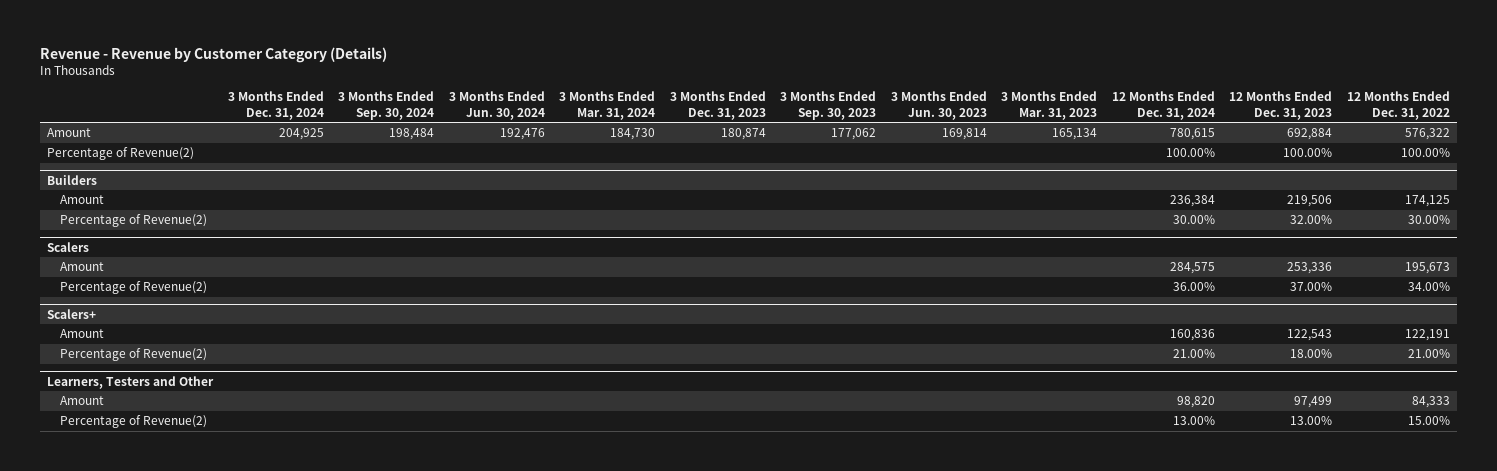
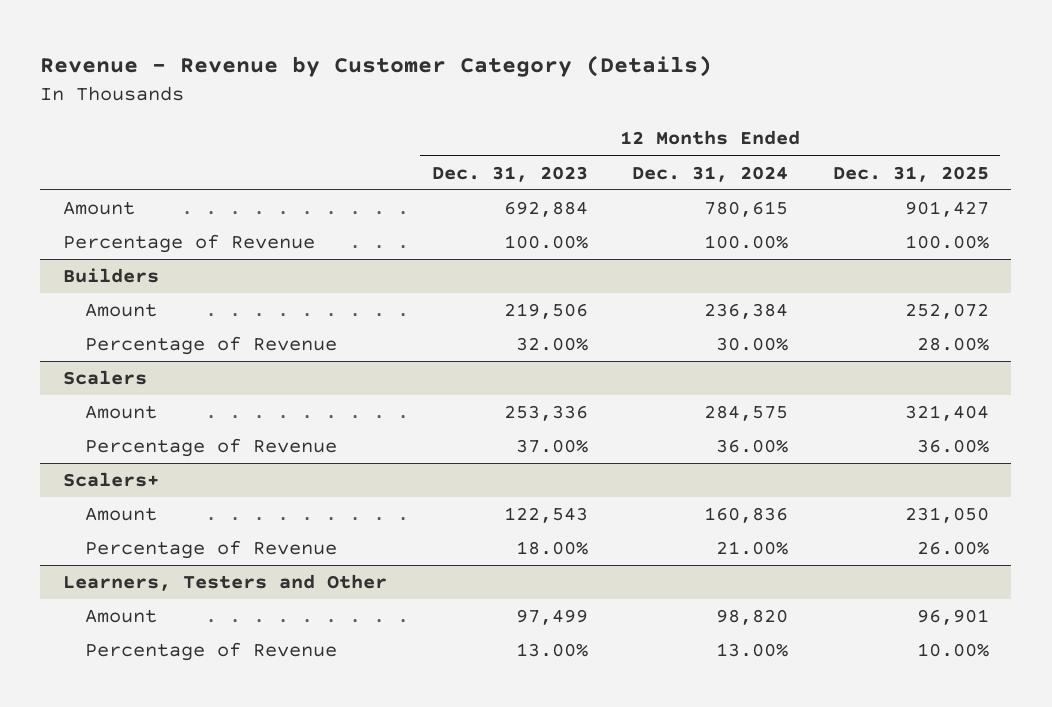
[227,91,324,120] 3 Months Ended Dec. 31, 2024 -> none
[338,91,435,120] 3 Months Ended Sep. 30, 2024 -> none
[448,91,545,120] 3 Months Ended Jun. 30, 2024 -> none
[559,91,656,120] 3 Months Ended Mar. 31, 2024 -> none
[669,91,766,120] 3 Months Ended Dec. 31, 2023 -> none
[780,91,877,120] 3 Months Ended Sep. 30, 2023 -> none
[890,91,987,120] 3 Months Ended Jun. 30, 2023 -> none
[1001,91,1098,120] 3 Months Ended Mar. 31, 2023 -> none
[1346,91,1450,120] 12 Months Ended Dec. 31, 2022 -> none
none -> [833,165,990,182] Dec. 31, 2025
[47,147,195,161] Percentage of Revenue(2) -> [62,234,315,254] Percentage of Revenue
[60,214,208,228] Percentage of Revenue(2) -> [85,336,338,356] Percentage of Revenue
[60,281,208,295] Percentage of Revenue(2) -> [85,438,338,458] Percentage of Revenue
[60,348,208,362] Percentage of Revenue(2) -> [85,540,338,560] Percentage of Revenue
[60,415,208,429] Percentage of Revenue(2) -> [85,642,338,662] Percentage of Revenue

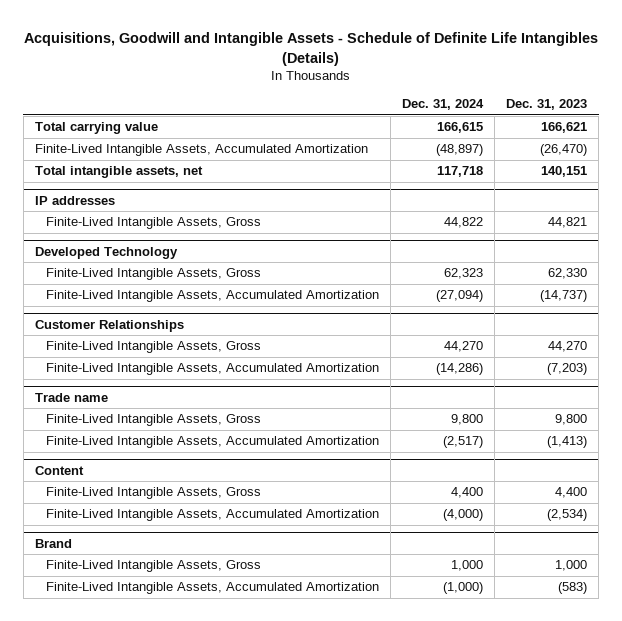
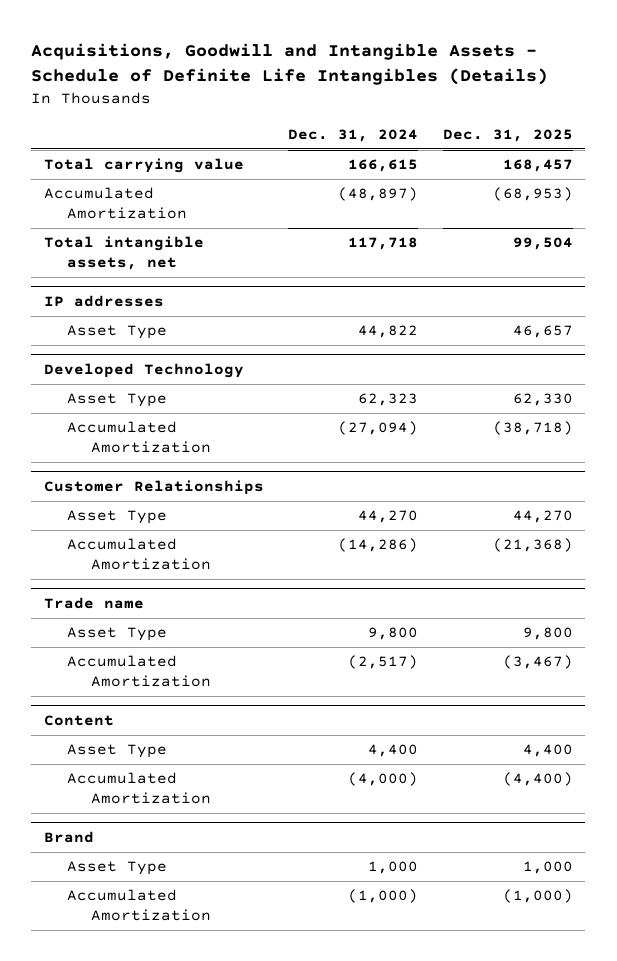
[506,99,588,111] Dec. 31, 2023 -> none
none -> [443,128,574,142] Dec. 31, 2025
[34,144,368,157] Finite-Lived Intangible Assets, Accumulated Amortization -> [43,187,188,220] Accumulated Amortization
[45,217,261,230] Finite-Lived Intangible Assets, Gross -> [67,325,168,340] Asset Type
[45,268,261,281] Finite-Lived Intangible Assets, Gross -> [67,393,168,408] Asset Type
[45,290,379,303] Finite-Lived Intangible Assets, Accumulated Amortization -> [67,421,211,454] Accumulated Amortization
[45,341,261,354] Finite-Lived Intangible Assets, Gross -> [67,510,168,525] Asset Type
[45,363,379,376] Finite-Lived Intangible Assets, Accumulated Amortization -> [67,538,211,571] Accumulated Amortization
[45,414,261,427] Finite-Lived Intangible Assets, Gross -> [67,627,168,642] Asset Type
[45,436,379,449] Finite-Lived Intangible Assets, Accumulated Amortization -> [67,655,211,688] Accumulated Amortization
[45,487,261,500] Finite-Lived Intangible Assets, Gross -> [67,744,168,759] Asset Type
[45,509,379,522] Finite-Lived Intangible Assets, Accumulated Amortization -> [67,772,211,805] Accumulated Amortization
[45,560,261,573] Finite-Lived Intangible Assets, Gross -> [67,861,168,876] Asset Type
[45,582,379,595] Finite-Lived Intangible Assets, Accumulated Amortization -> [67,889,211,922] Accumulated Amortization

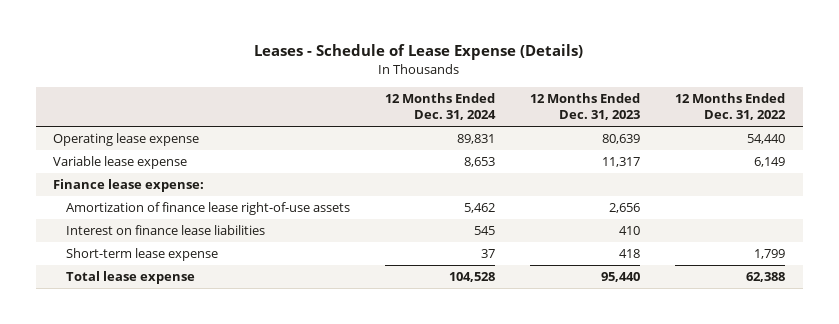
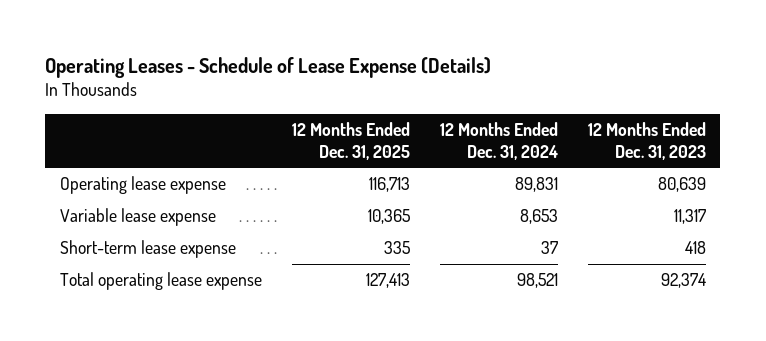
[254,44,584,61] Leases - Schedule of Lease Expense (Details) -> [45,56,492,78] Operating Leases - Schedule of Lease Expense (Details)
[675,92,787,121] 12 Months Ended Dec. 31, 2022 -> none
none -> [292,122,411,160] 12 Months Ended Dec. 31, 2025
[53,178,205,192] Finance lease expense: -> none
[65,201,350,215] Amortization of finance lease right-of-use assets -> none
[65,224,265,235] Interest on finance lease liabilities -> none
[65,270,195,284] Total lease expense -> [60,272,263,291] Total operating lease expense
[448,271,495,282] 104,528 -> [516,273,558,289] 98,521
[601,271,641,282] 95,440 -> [660,273,706,289] 92,374

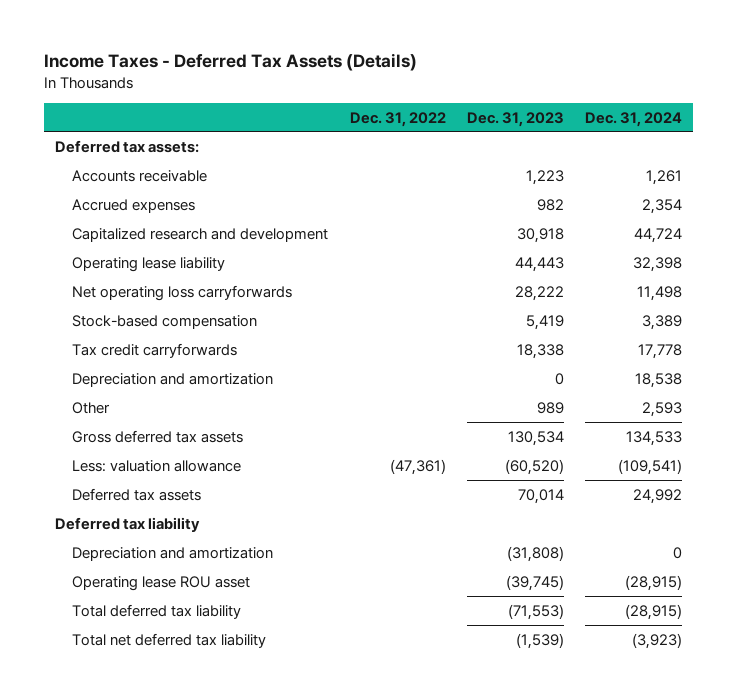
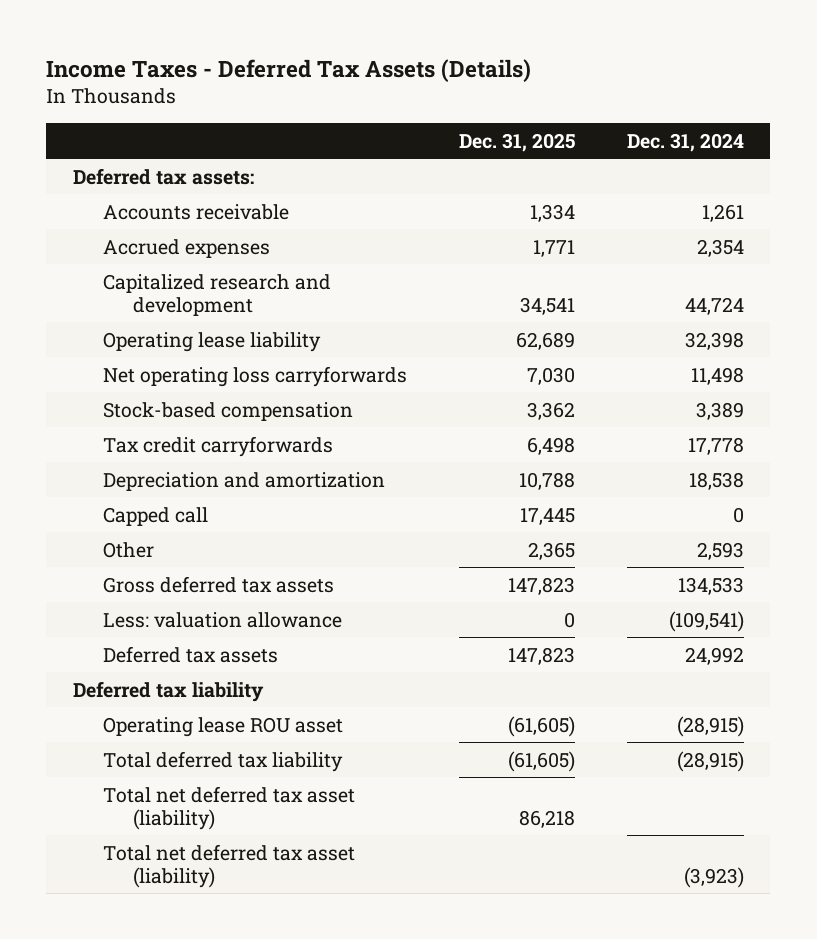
[349,111,446,127] Dec. 31, 2022 -> none
[466,111,564,127] Dec. 31, 2023 -> none
none -> [459,132,576,152] Dec. 31, 2025
none -> [102,506,208,526] Capped call
[72,546,274,561] Depreciation and amortization -> none
none -> [102,785,355,830] Total net deferred tax asset (liability)
[72,632,267,648] Total net deferred tax liability -> [102,843,355,888] Total net deferred tax asset (liability)

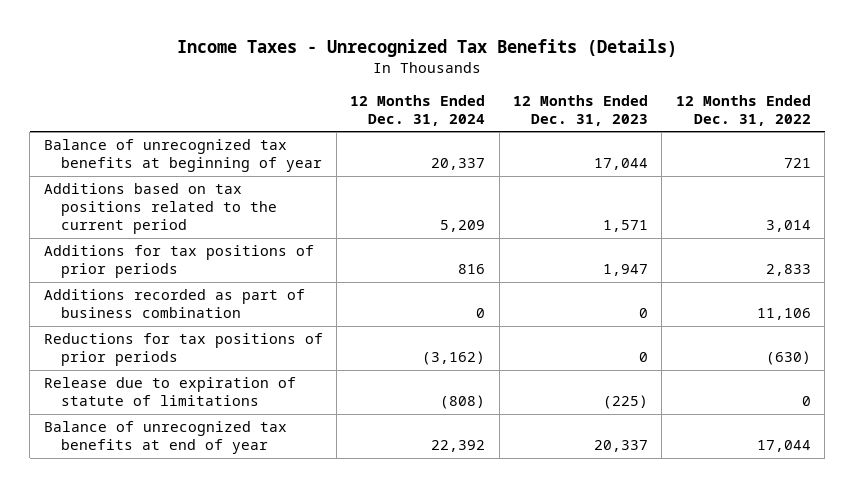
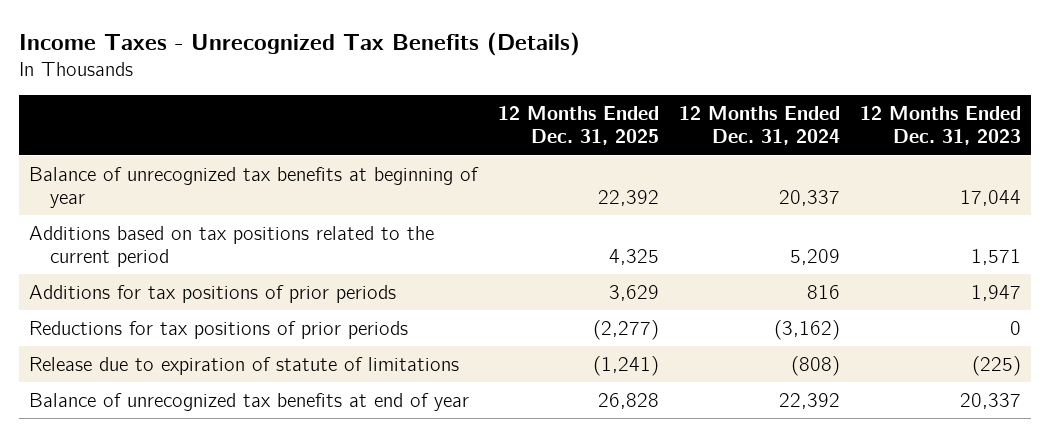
[675,94,811,126] 12 Months Ended Dec. 31, 2022 -> none
none -> [497,106,659,146] 12 Months Ended Dec. 31, 2025
[43,289,305,319] Additions recorded as part of business combination -> none

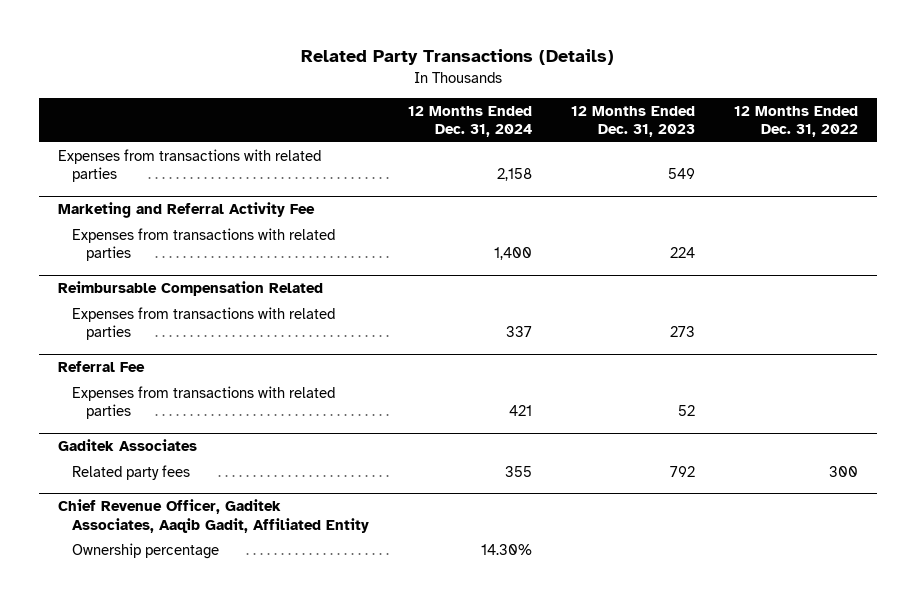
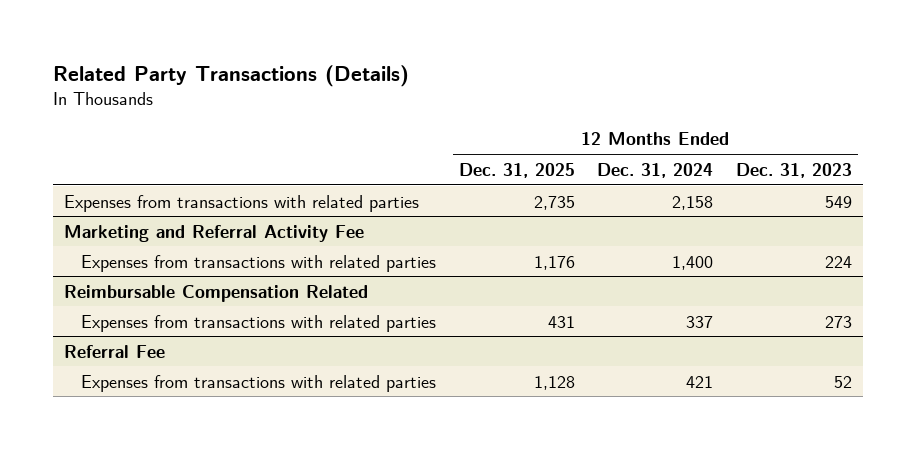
[733,105,858,138] 12 Months Ended Dec. 31, 2022 -> none
none -> [458,162,575,178] Dec. 31, 2025
[58,439,198,452] Gaditek Associates -> none
[72,464,191,480] Related party fees -> none
[58,499,370,533] Chief Revenue Officer, Gaditek Associates, Aaqib Gadit, Affiliated Entity -> none
[72,542,220,559] Ownership percentage -> none

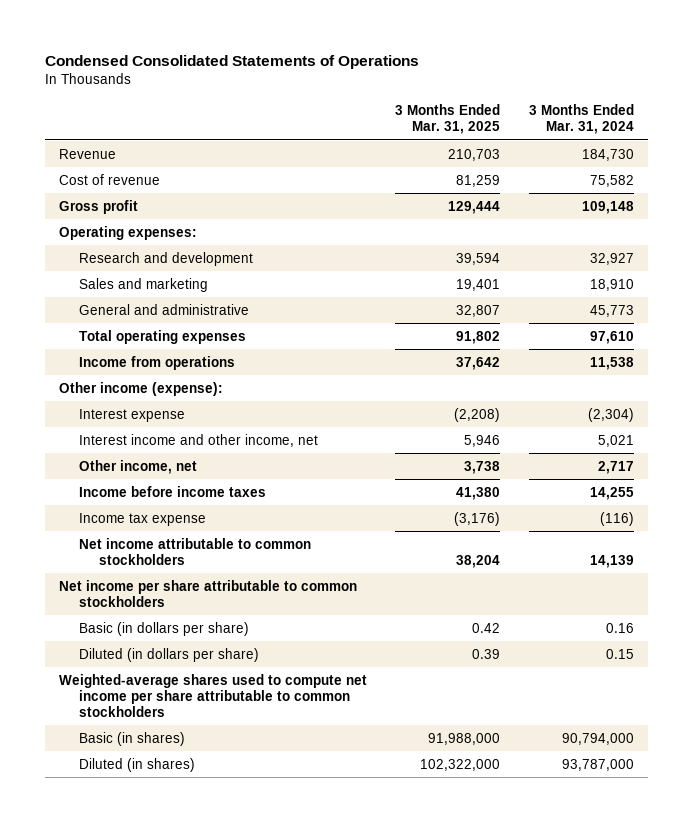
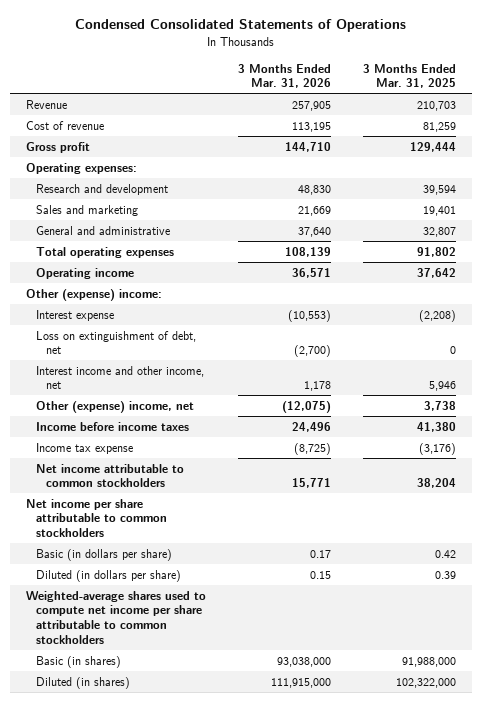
[528,104,634,135] 3 Months Ended Mar. 31, 2024 -> none
none -> [238,63,332,89] 3 Months Ended Mar. 31, 2026
[79,355,236,370] Income from operations -> [35,267,134,279] Operating income
[59,381,224,396] Other income (expense): -> [26,288,163,301] Other (expense) income:
none -> [35,330,196,355] Loss on extinguishment of debt, net
[79,459,198,474] Other income, net -> [35,400,194,413] Other (expense) income, net

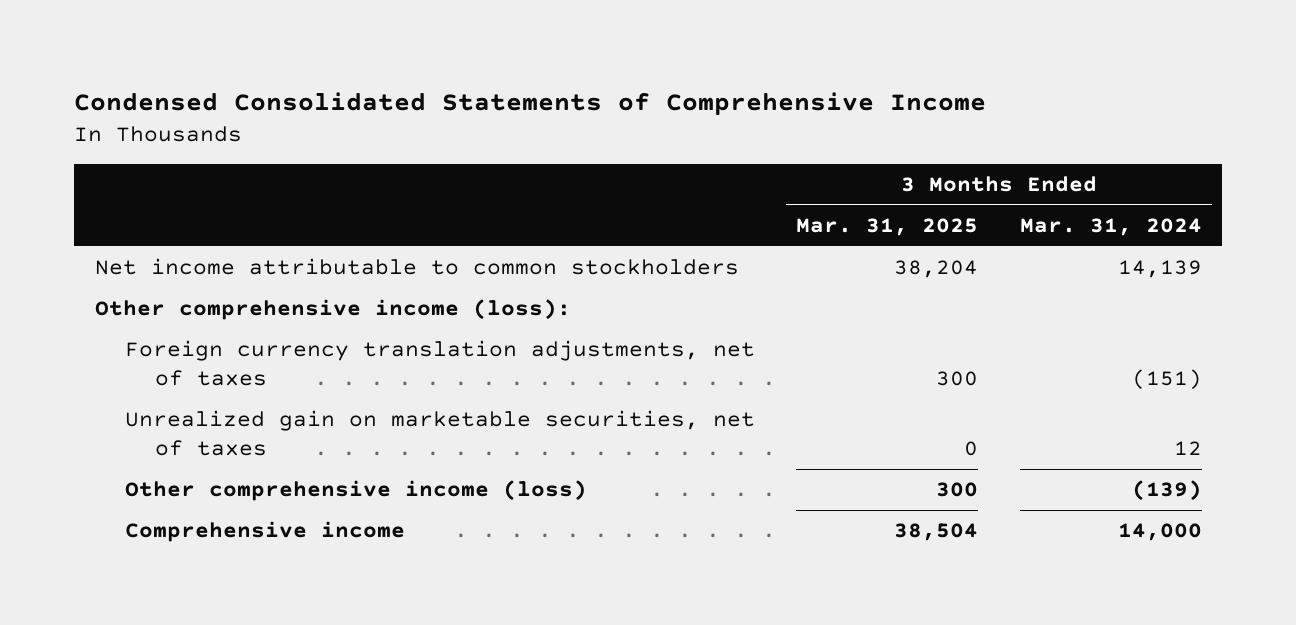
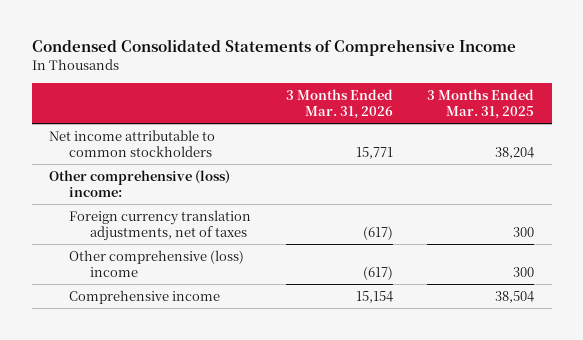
[1019,218,1202,237] Mar. 31, 2024 -> none
none -> [285,89,393,119] 3 Months Ended Mar. 31, 2026
[94,299,571,321] Other comprehensive income (loss): -> [48,169,230,197] Other comprehensive (loss) income:
[124,410,755,457] Unrealized gain on marketable securities, net of taxes -> none
[124,480,587,502] Other comprehensive income (loss) -> [69,249,245,277] Other comprehensive (loss) income

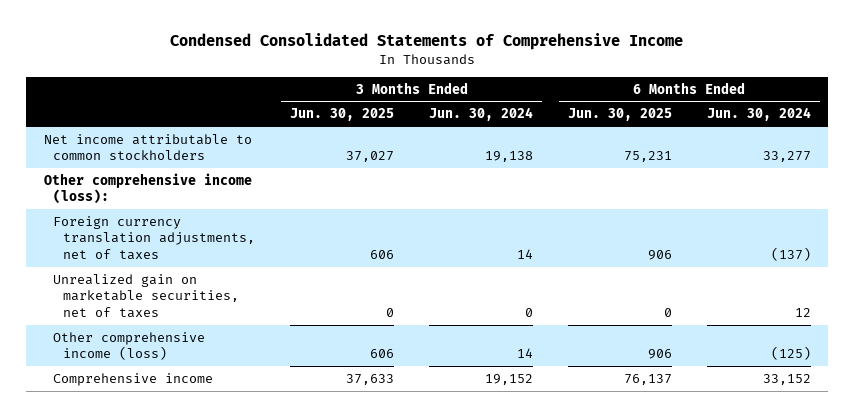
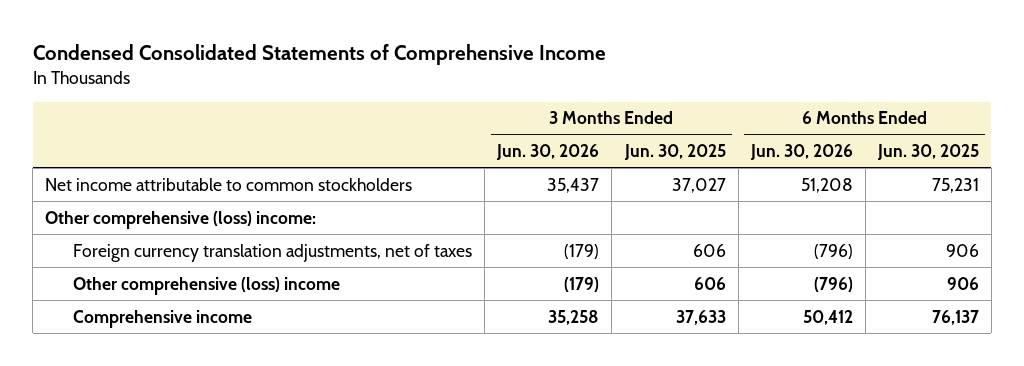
[429,107,534,122] Jun. 30, 2024 -> none
[706,107,811,122] Jun. 30, 2024 -> none
none -> [496,143,600,160] Jun. 30, 2026
none -> [749,143,853,160] Jun. 30, 2026
[43,172,252,205] Other comprehensive income (loss): -> [45,210,317,229] Other comprehensive (loss) income:
[53,273,240,318] Unrealized gain on marketable securities, net of taxes -> none
[53,331,206,361] Other comprehensive income (loss) -> [73,276,341,295] Other comprehensive (loss) income

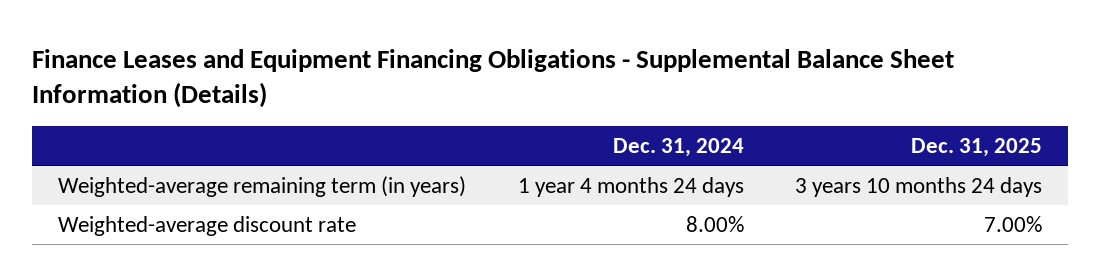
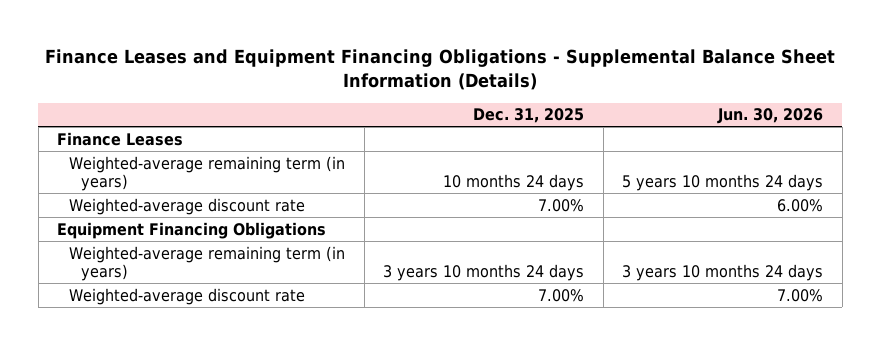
[612,138,744,158] Dec. 31, 2024 -> none
none -> [717,108,824,125] Jun. 30, 2026
none -> [57,131,184,146] Finance Leases
none -> [69,155,346,191] Weighted-average remaining term (in years)
none -> [69,197,306,215] Weighted-average discount rate
none -> [57,221,327,239] Equipment Financing Obligations

